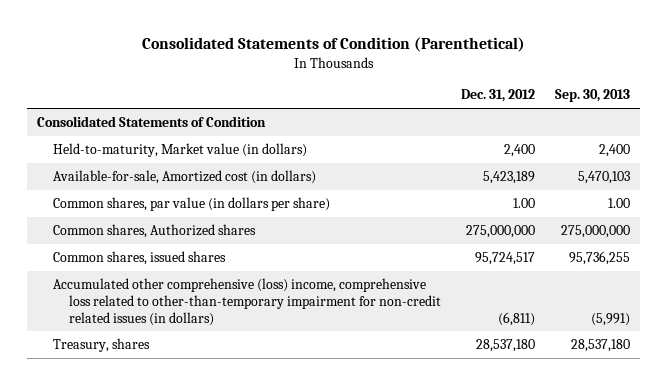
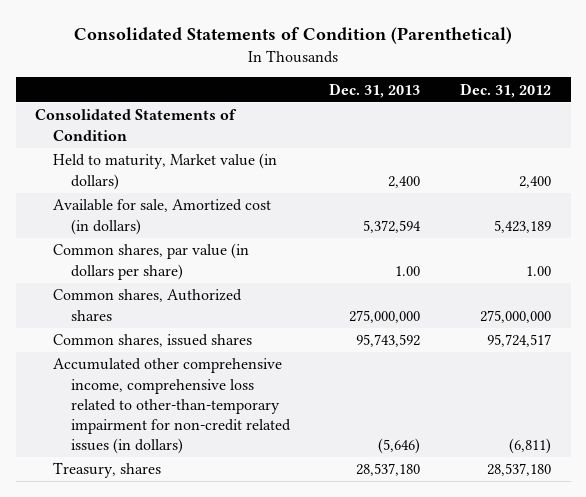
[555,89,631,103] Sep. 30, 2013 -> none
none -> [329,82,421,98] Dec. 31, 2013
[53,143,308,158] Held-to-maturity, Market value (in dollars) -> [53,153,278,190] Held to maturity, Market value (in dollars)
[53,170,317,185] Available-for-sale, Amortized cost (in dollars) -> [53,199,272,235] Available for sale, Amortized cost (in dollars)
[53,278,441,326] Accumulated other comprehensive (loss) income, comprehensive loss related to other-than-temporary impairment for non-credit related issues (in dollars) -> [53,358,291,455] Accumulated other comprehensive income, comprehensive loss related to other-than-temporary impairment for non-credit related issues (in dollars)

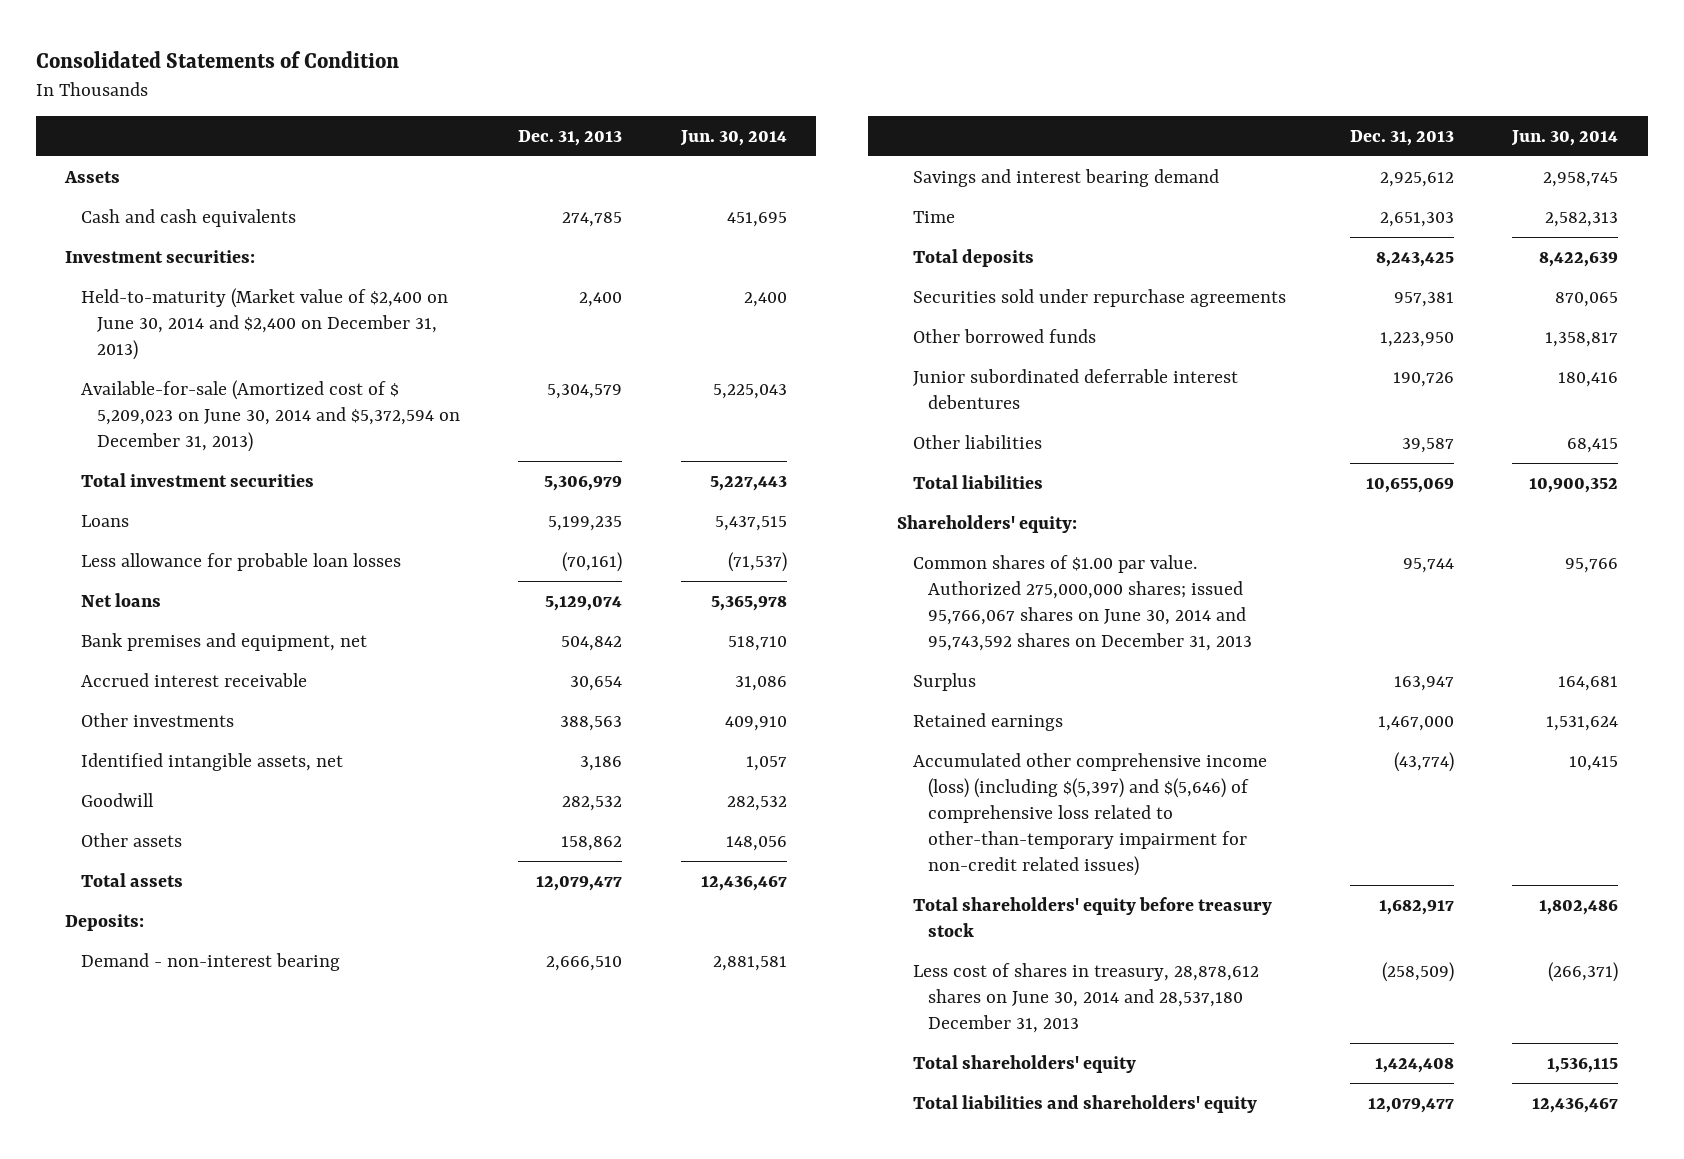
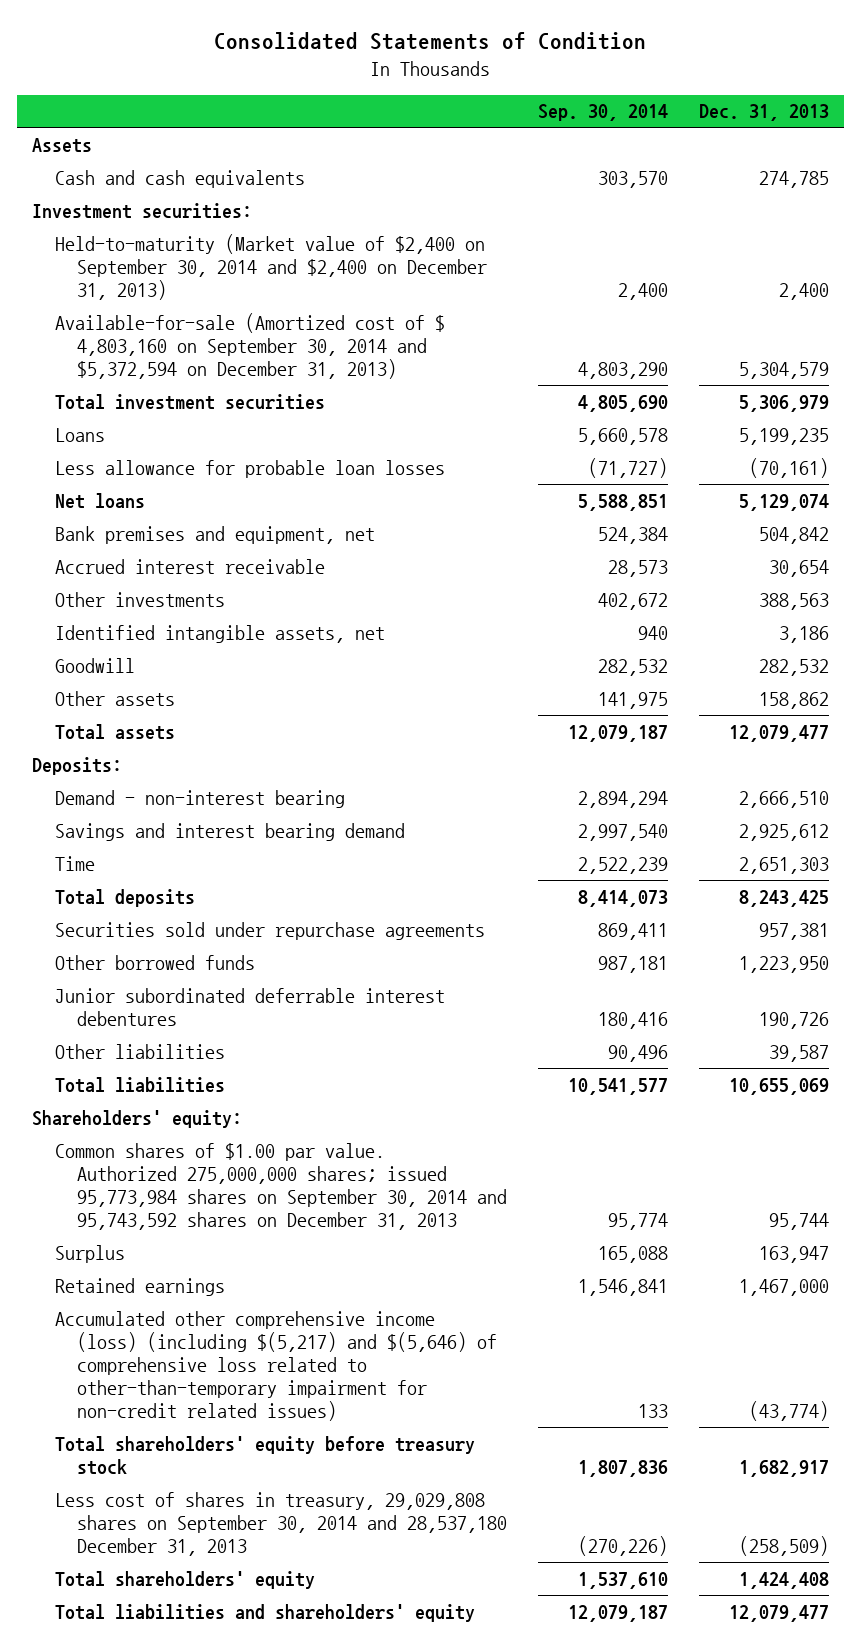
[679,129,787,146] Jun. 30, 2014 -> none
none -> [537,104,668,122] Sep. 30, 2014
[81,287,449,360] Held-to-maturity (Market value of $2,400 on June 30, 2014 and $2,400 on December 31, 2013) -> [54,233,488,300] Held-to-maturity (Market value of $2,400 on September 30, 2014 and $2,400 on December 31, 2013)
[81,379,460,452] Available-for-sale (Amortized cost of $ 5,209,023 on June 30, 2014 and $5,372,594 on December 31, 2013) -> [54,312,445,379] Available-for-sale (Amortized cost of $ 4,803,160 on September 30, 2014 and $5,372,594 on December 31, 2013)
[912,554,1253,651] Common shares of $1.00 par value. Authorized 275,000,000 shares; issued 95,766,067 shares on June 30, 2014 and 95,743,592 shares on December 31, 2013 -> [54,1142,508,1230] Common shares of $1.00 par value. Authorized 275,000,000 shares; issued 95,773,984 shares on September 30, 2014 and 95,743,592 shares on December 31, 2013
[912,752,1267,877] Accumulated other comprehensive income (loss) (including $(5,397) and $(5,646) of comprehensive loss related to other-than-temporary impairment for non-credit related issues) -> [54,1310,498,1421] Accumulated other comprehensive income (loss) (including $(5,217) and $(5,646) of comprehensive loss related to other-than-temporary impairment for non-credit related issues)
[912,962,1259,1033] Less cost of shares in treasury, 28,878,612 shares on June 30, 2014 and 28,537,180 December 31, 2013 -> [54,1491,508,1556] Less cost of shares in treasury, 29,029,808 shares on September 30, 2014 and 28,537,180 December 31, 2013

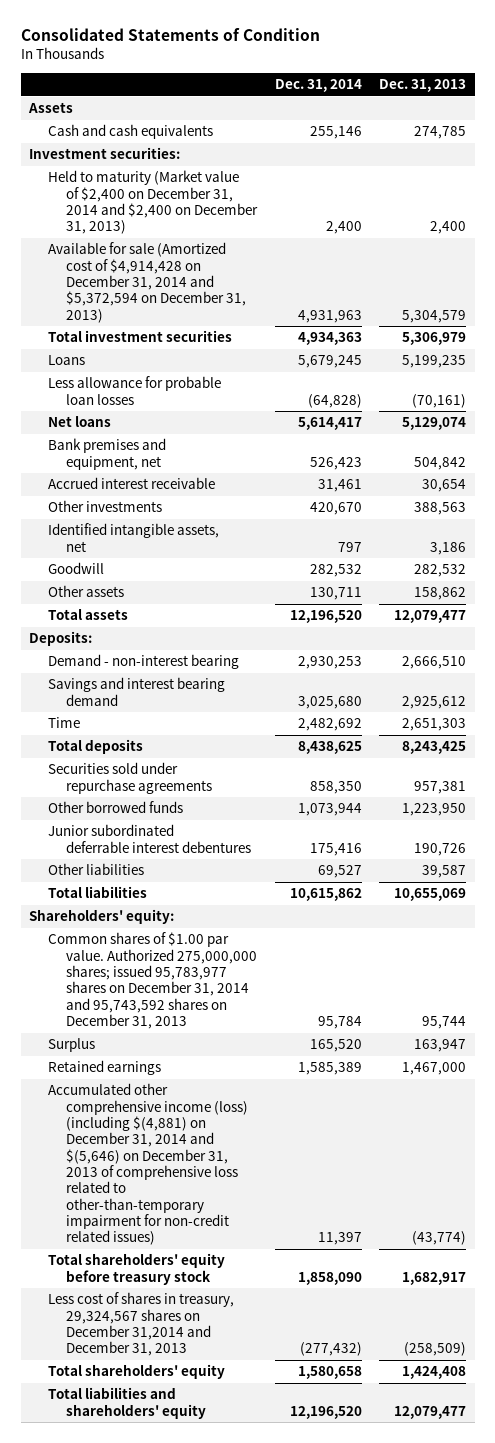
[537,104,668,122] Sep. 30, 2014 -> none
none -> [274,78,362,92] Dec. 31, 2014
[54,233,488,300] Held-to-maturity (Market value of $2,400 on September 30, 2014 and $2,400 on December 31, 2013) -> [47,170,259,235] Held to maturity (Market value of $2,400 on December 31, 2014 and $2,400 on December 31, 2013)
[54,312,445,379] Available-for-sale (Amortized cost of $ 4,803,160 on September 30, 2014 and $5,372,594 on December 31, 2013) -> [47,242,247,323] Available for sale (Amortized cost of $4,914,428 on December 31, 2014 and $5,372,594 on December 31, 2013)
[54,1142,508,1230] Common shares of $1.00 par value. Authorized 275,000,000 shares; issued 95,773,984 shares on September 30, 2014 and 95,743,592 shares on December 31, 2013 -> [47,932,258,1029] Common shares of $1.00 par value. Authorized 275,000,000 shares; issued 95,783,977 shares on December 31, 2014 and 95,743,592 shares on December 31, 2013
[54,1310,498,1421] Accumulated other comprehensive income (loss) (including $(5,217) and $(5,646) of comprehensive loss related to other-than-temporary impairment for non-credit related issues) -> [47,1083,249,1246] Accumulated other comprehensive income (loss) (including $(4,881) on December 31, 2014 and $(5,646) on December 31, 2013 of comprehensive loss related to other-than-temporary impairment for non-credit related issues)
[54,1491,508,1556] Less cost of shares in treasury, 29,029,808 shares on September 30, 2014 and 28,537,180 December 31, 2013 -> [47,1292,234,1357] Less cost of shares in treasury, 29,324,567 shares on December 31,2014 and December 31, 2013

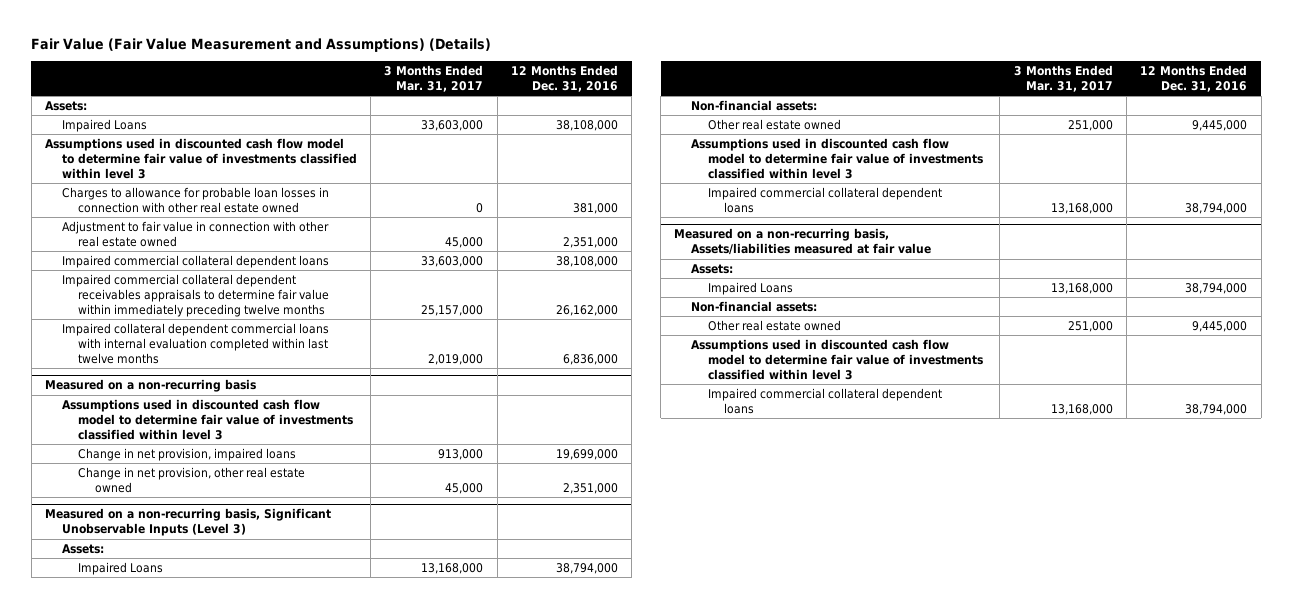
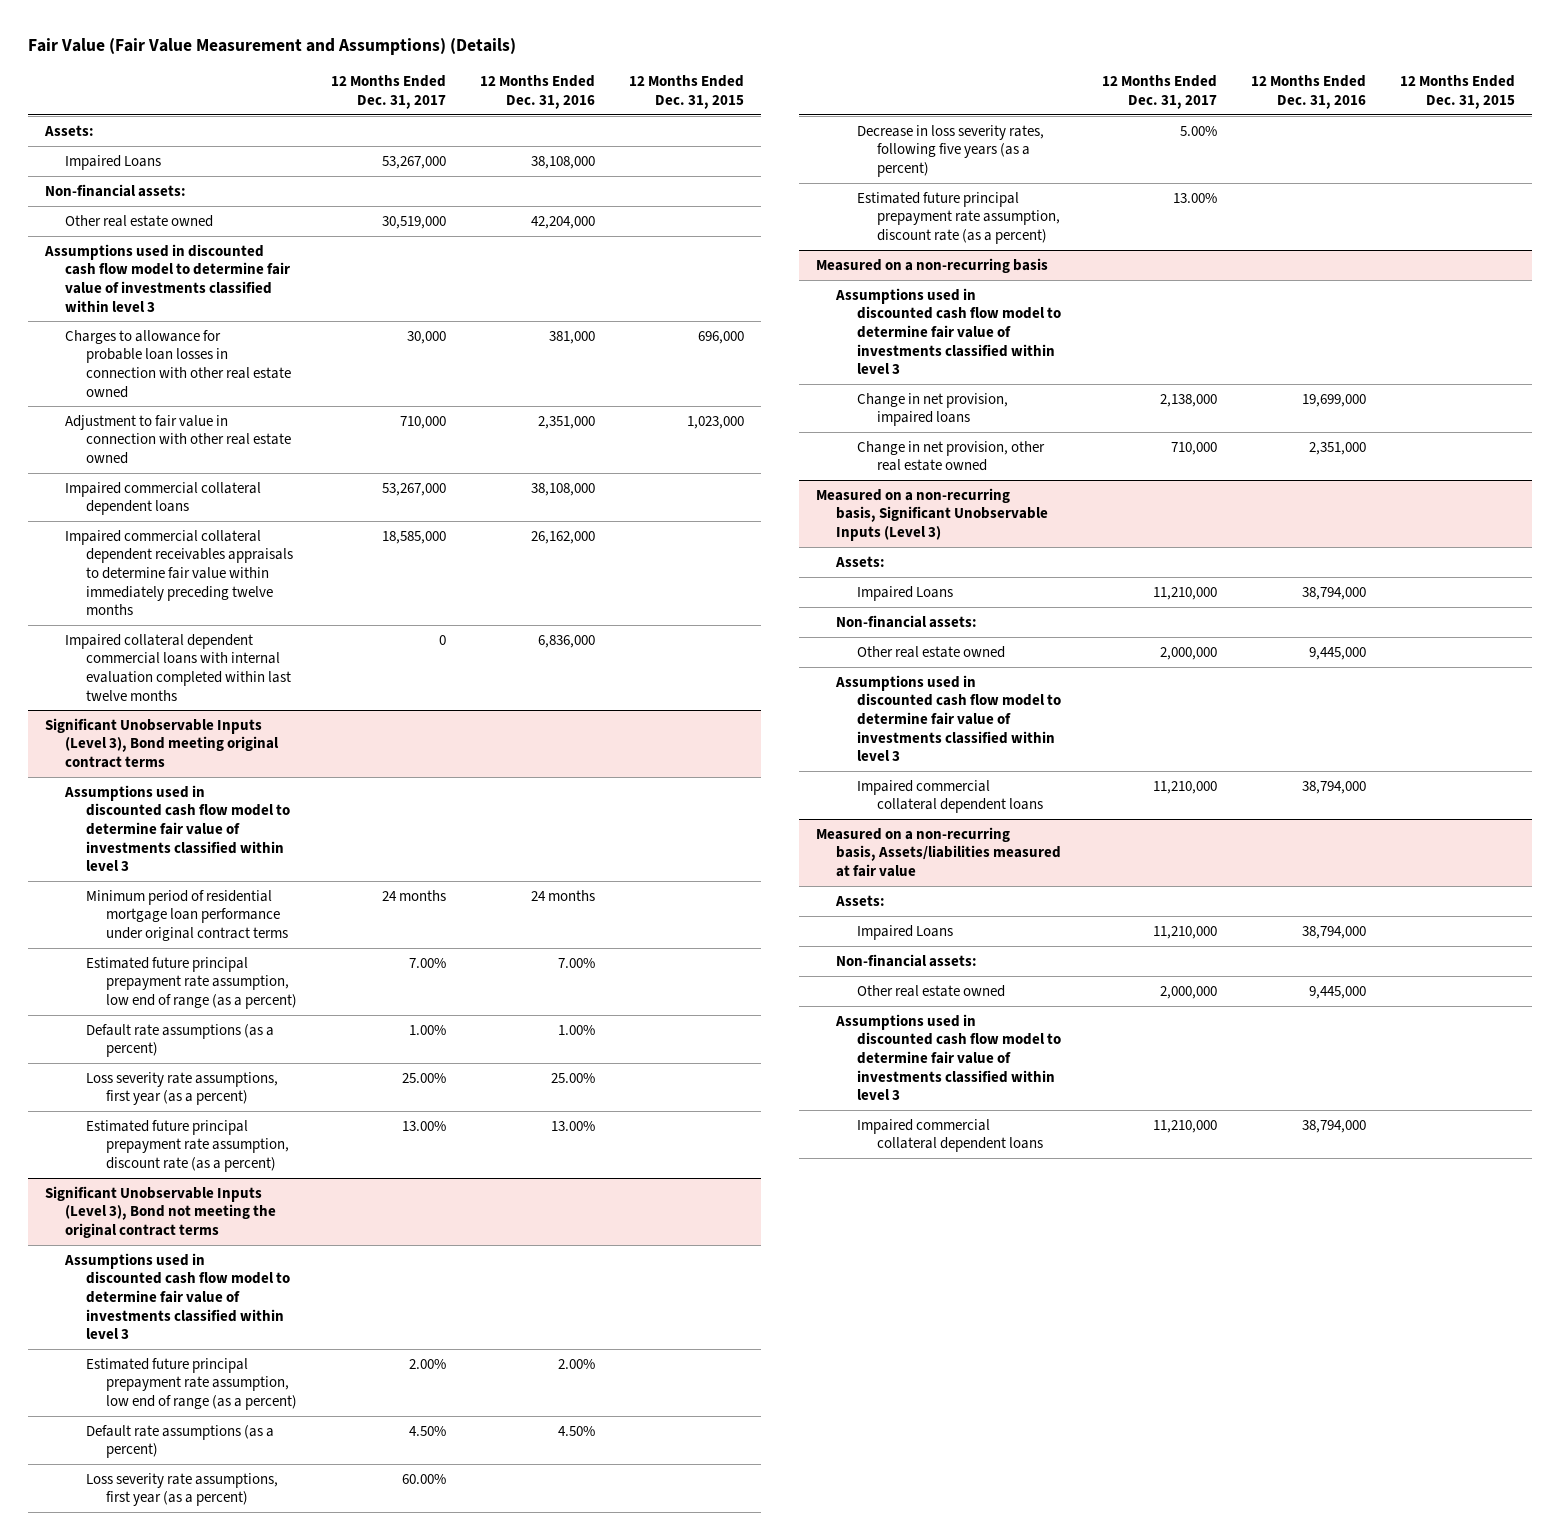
[384,64,484,92] 3 Months Ended Mar. 31, 2017 -> none
none -> [331,74,447,109] 12 Months Ended Dec. 31, 2017
none -> [629,74,745,109] 12 Months Ended Dec. 31, 2015
none -> [44,183,186,197] Non-financial assets:
none -> [65,214,214,227] Other real estate owned
none -> [44,717,280,768] Significant Unobservable Inputs (Level 3), Bond meeting original contract terms
none -> [64,784,290,872] Assumptions used in discounted cash flow model to determine fair value of investments classified within level 3
none -> [85,889,289,941] Minimum period of residential mortgage loan performance under original contract terms
none -> [85,956,298,1009] Estimated future principal prepayment rate assumption, low end of range (as a percent)
none -> [85,1023,274,1058] Default rate assumptions (as a percent)
none -> [85,1071,278,1106] Loss severity rate assumptions, first year (as a percent)
none -> [85,1119,290,1172] Estimated future principal prepayment rate assumption, discount rate (as a percent)
none -> [44,1185,277,1238] Significant Unobservable Inputs (Level 3), Bond not meeting the original contract terms
none -> [64,1252,290,1340] Assumptions used in discounted cash flow model to determine fair value of investments classified within level 3
none -> [85,1357,298,1410] Estimated future principal prepayment rate assumption, low end of range (as a percent)
none -> [85,1424,274,1459] Default rate assumptions (as a percent)
none -> [85,1472,278,1507] Loss severity rate assumptions, first year (as a percent)
none -> [856,124,1044,177] Decrease in loss severity rates, following five years (as a percent)
none -> [856,191,1061,244] Estimated future principal prepayment rate assumption, discount rate (as a percent)

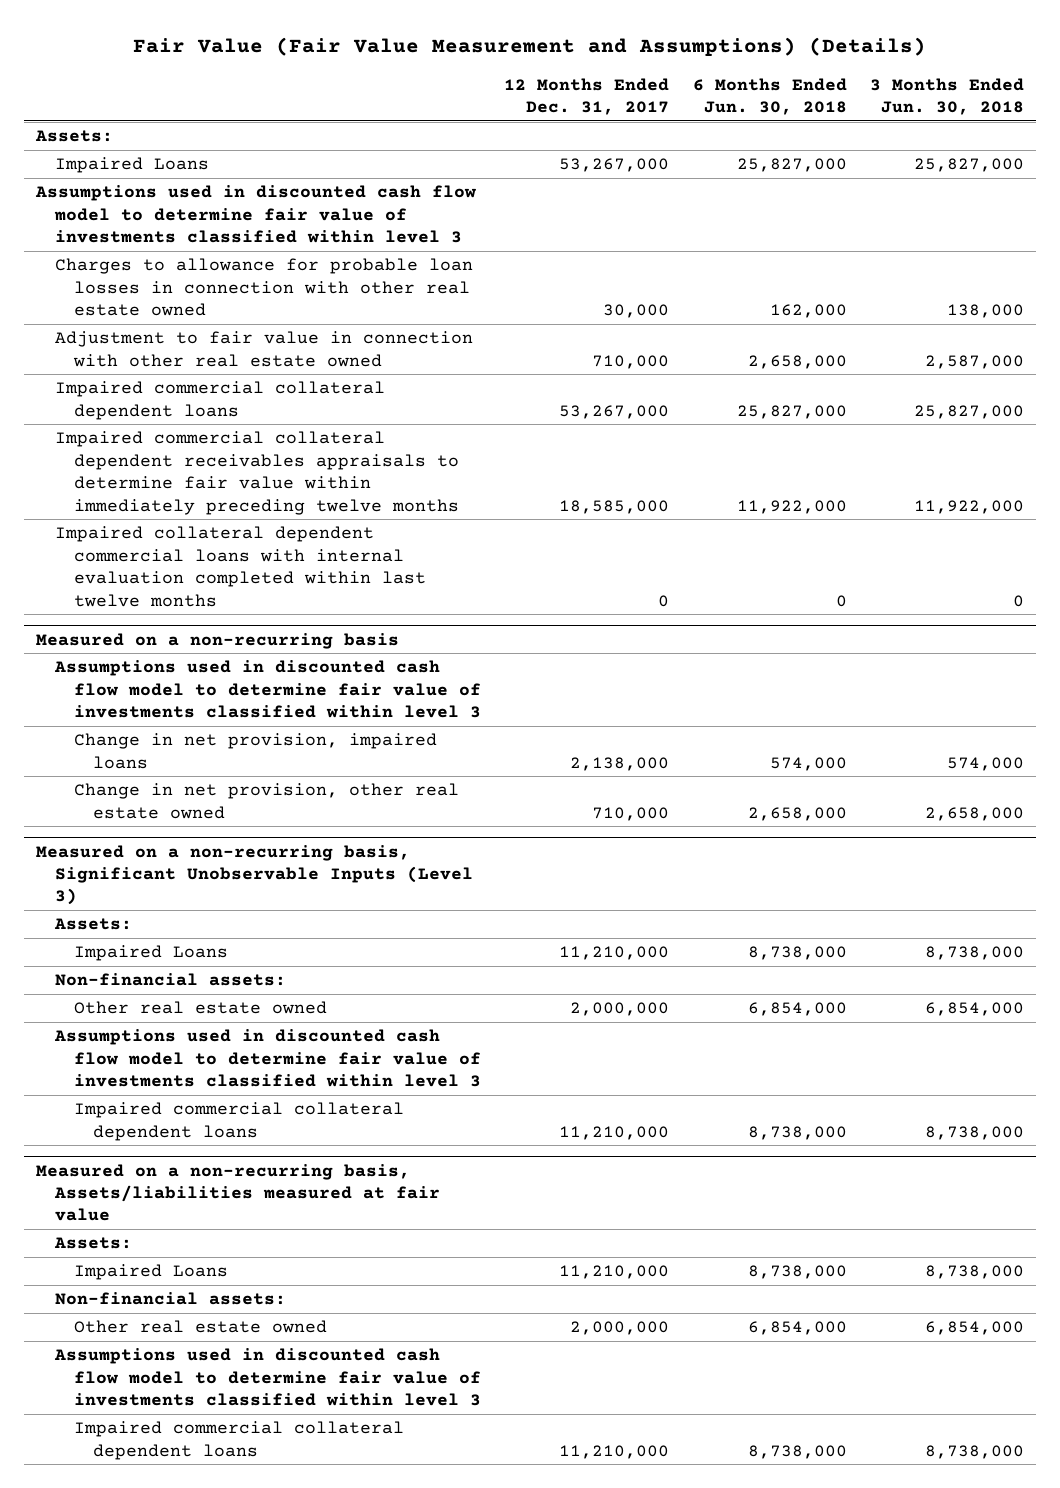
[480,74,596,109] 12 Months Ended Dec. 31, 2016 -> none
[629,74,745,109] 12 Months Ended Dec. 31, 2015 -> none
none -> [692,77,847,116] 6 Months Ended Jun. 30, 2018
none -> [870,77,1025,116] 3 Months Ended Jun. 30, 2018
[44,183,186,197] Non-financial assets: -> none
[65,214,214,227] Other real estate owned -> none
[44,717,280,768] Significant Unobservable Inputs (Level 3), Bond meeting original contract terms -> none
[64,784,290,872] Assumptions used in discounted cash flow model to determine fair value of investments classified within level 3 -> none
[85,889,289,941] Minimum period of residential mortgage loan performance under original contract terms -> none
[85,956,298,1009] Estimated future principal prepayment rate assumption, low end of range (as a percent) -> none
[85,1023,274,1058] Default rate assumptions (as a percent) -> none
[85,1071,278,1106] Loss severity rate assumptions, first year (as a percent) -> none
[85,1119,290,1172] Estimated future principal prepayment rate assumption, discount rate (as a percent) -> none
[44,1185,277,1238] Significant Unobservable Inputs (Level 3), Bond not meeting the original contract terms -> none
[64,1252,290,1340] Assumptions used in discounted cash flow model to determine fair value of investments classified within level 3 -> none
[85,1357,298,1410] Estimated future principal prepayment rate assumption, low end of range (as a percent) -> none
[85,1424,274,1459] Default rate assumptions (as a percent) -> none
[85,1472,278,1507] Loss severity rate assumptions, first year (as a percent) -> none
[856,124,1044,177] Decrease in loss severity rates, following five years (as a percent) -> none
[856,191,1061,244] Estimated future principal prepayment rate assumption, discount rate (as a percent) -> none

